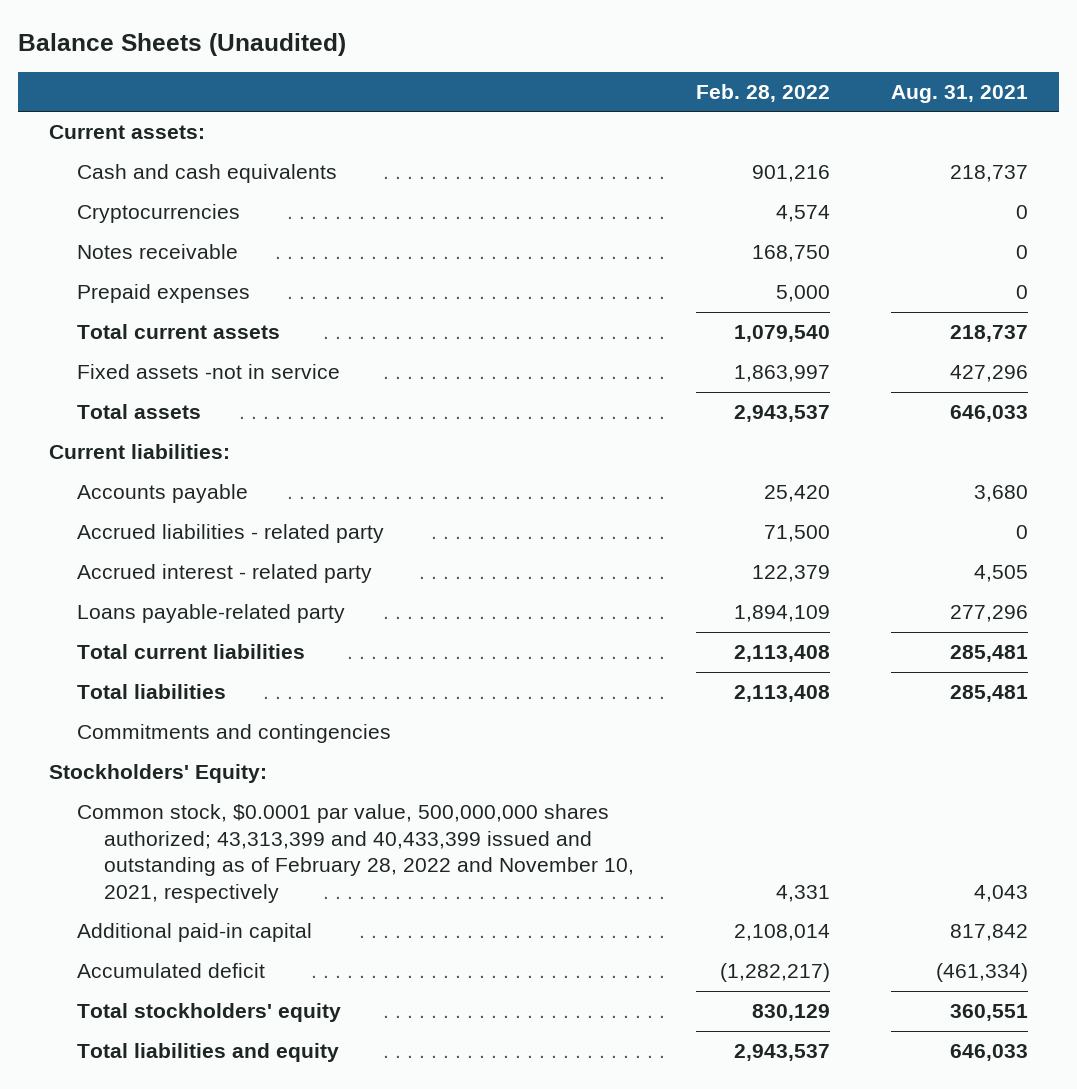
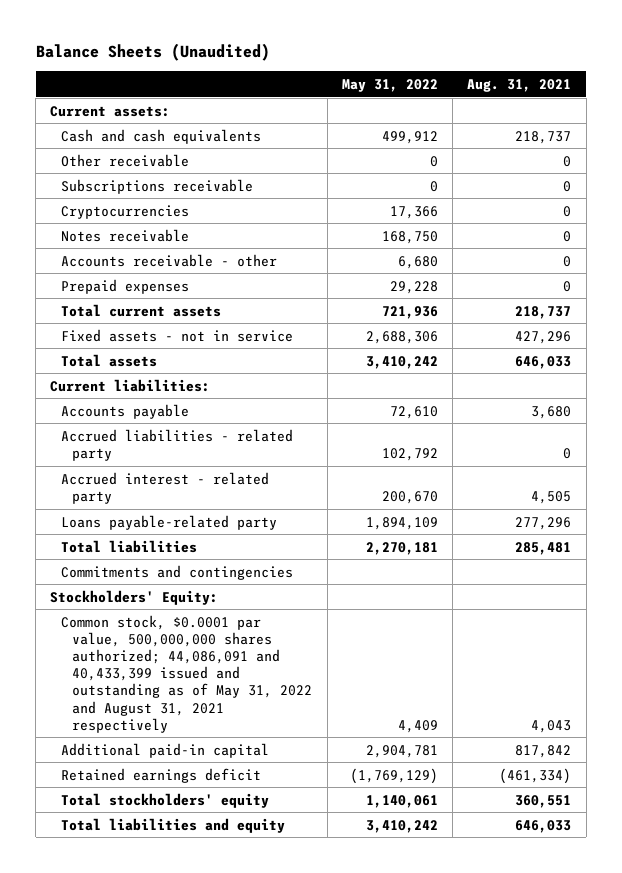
[695,83,830,102] Feb. 28, 2022 -> none
none -> [341,78,438,92] May 31, 2022
none -> [61,153,190,167] Other receivable
none -> [61,178,254,194] Subscriptions receivable
none -> [61,253,278,267] Accounts receivable - other
[76,364,340,380] Fixed assets -not in service -> [61,328,294,342] Fixed assets - not in service
[76,644,305,660] Total current liabilities -> none
[76,804,635,903] Common stock, $0.0001 par value, 500,000,000 shares authorized; 43,313,399 and 40,433,399 issued and outstanding as of February 28, 2022 and November 10, 2021, respectively -> [61,614,313,733] Common stock, $0.0001 par value, 500,000,000 shares authorized; 44,086,091 and 40,433,399 issued and outstanding as of May 31, 2022 and August 31, 2021 respectively
[76,963,265,979] Accumulated deficit -> [61,767,262,783] Retained earnings deficit

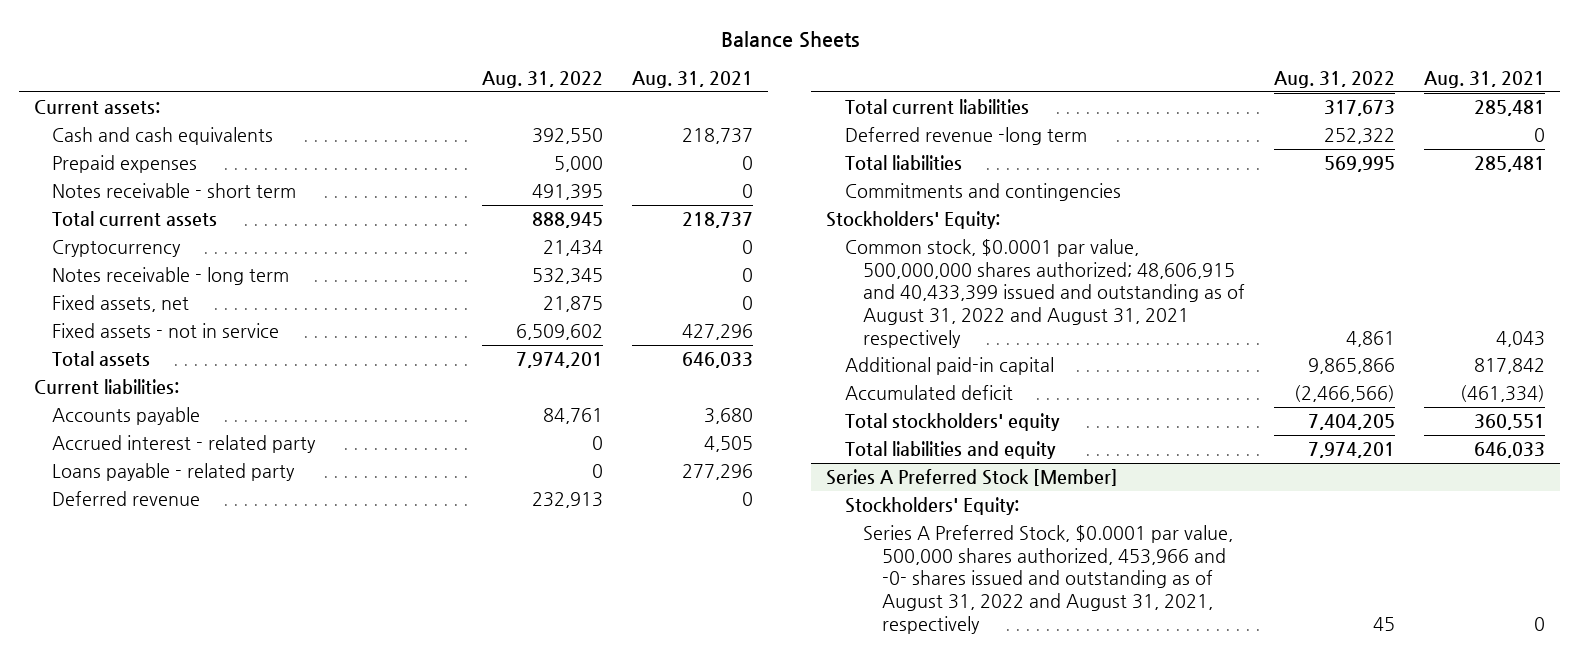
[35,43,270,62] Balance Sheets (Unaudited) -> [720,31,859,49] Balance Sheets
[341,78,438,92] May 31, 2022 -> none
none -> [482,70,604,88] Aug. 31, 2022
[61,153,190,167] Other receivable -> none
[61,178,254,194] Subscriptions receivable -> none
[61,204,190,219] Cryptocurrencies -> none
[61,228,190,242] Notes receivable -> none
[61,253,278,267] Accounts receivable - other -> none
none -> [52,183,297,199] Notes receivable - short term
none -> [52,240,182,258] Cryptocurrency
none -> [52,267,290,286] Notes receivable - long term
none -> [52,295,190,313] Fixed assets, net
[61,428,294,461] Accrued liabilities - related party -> none
[61,514,278,530] Loans payable-related party -> [52,463,296,482] Loans payable - related party
none -> [52,491,201,507] Deferred revenue
none -> [844,99,1029,116] Total current liabilities
none -> [844,127,1087,146] Deferred revenue -long term
[61,614,313,733] Common stock, $0.0001 par value, 500,000,000 shares authorized; 44,086,091 and 40,433,399 issued and outstanding as of May 31, 2022 and August 31, 2021 respectively -> [844,239,1246,348] Common stock, $0.0001 par value, 500,000,000 shares authorized; 48,606,915 and 40,433,399 issued and outstanding as of August 31, 2022 and August 31, 2021 respectively
[61,767,262,783] Retained earnings deficit -> [844,385,1013,401] Accumulated deficit
none -> [825,469,1118,487] Series A Preferred Stock [Member]
none -> [844,497,1019,516] Stockholders' Equity:
none -> [863,525,1234,634] Series A Preferred Stock, $0.0001 par value, 500,000 shares authorized, 453,966 and -0- shares issued and outstanding as of August 31, 2022 and August 31, 2021, respectively

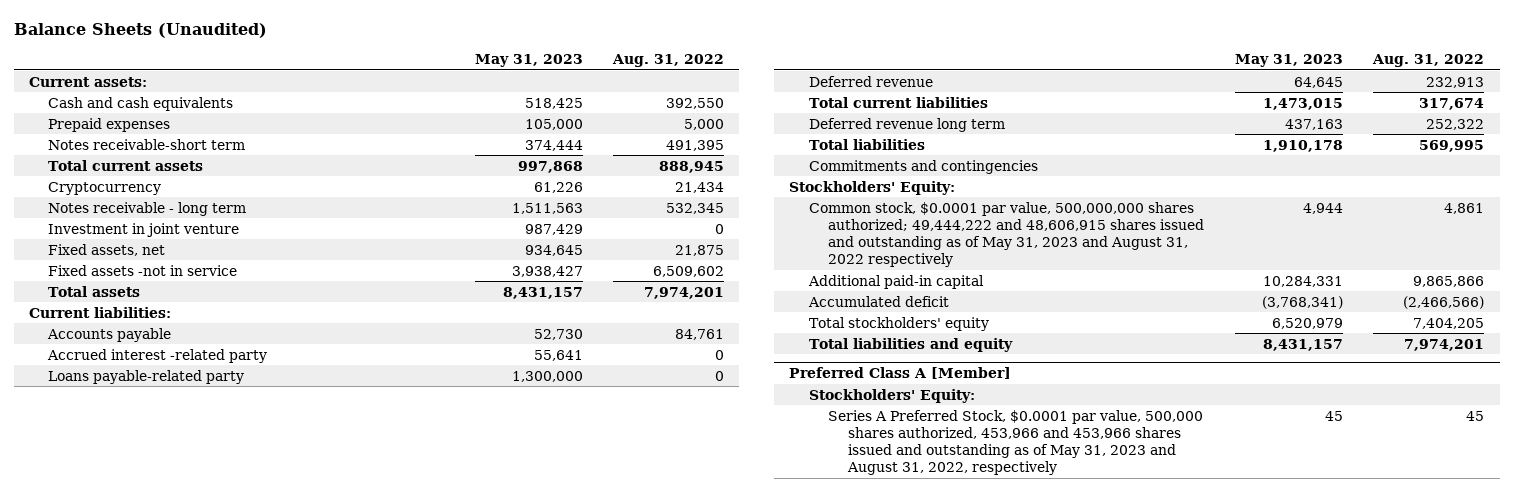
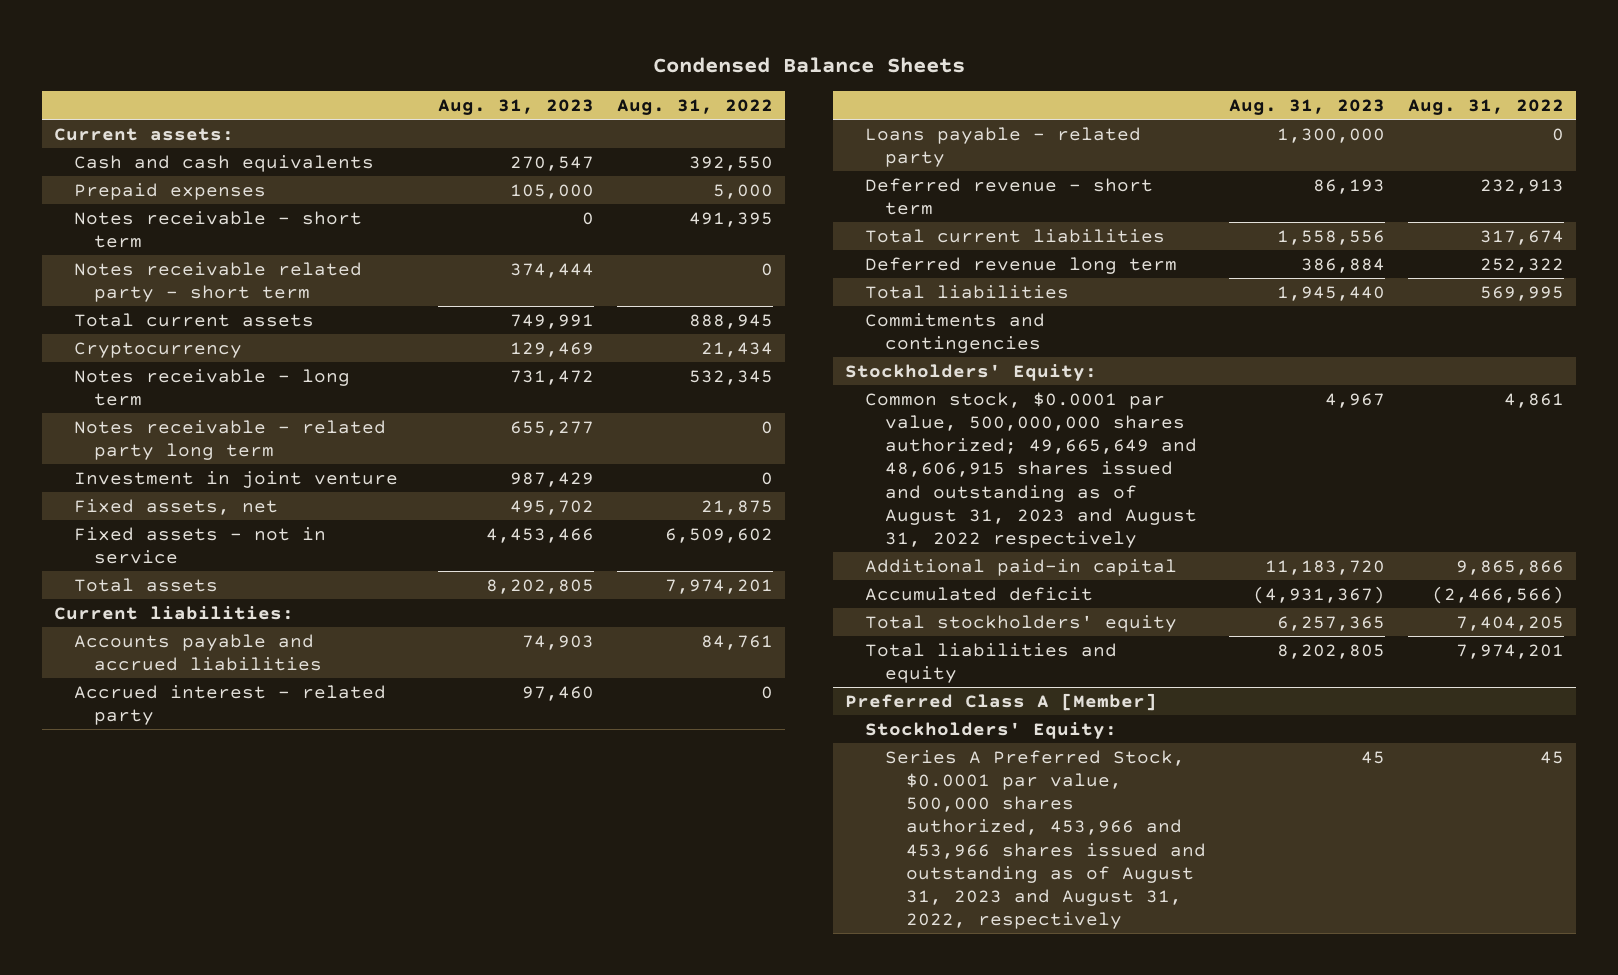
[13,22,267,38] Balance Sheets (Unaudited) -> [652,57,965,74] Condensed Balance Sheets
[474,54,583,68] May 31, 2023 -> none
none -> [437,99,594,116] Aug. 31, 2023
[48,138,246,150] Notes receivable-short term -> [73,210,362,248] Notes receivable - short term
none -> [73,261,362,302] Notes receivable related party - short term
none -> [73,419,386,460] Notes receivable - related party long term
[48,264,238,276] Fixed assets -not in service -> [73,526,326,564] Fixed assets - not in service
[47,327,172,342] Accounts payable -> [73,633,323,671] Accounts payable and accrued liabilities
[47,348,268,363] Accrued interest -related party -> [73,684,386,725] Accrued interest - related party
[48,369,245,384] Loans payable-related party -> [865,126,1142,167] Loans payable - related party
[808,75,933,87] Deferred revenue -> [865,177,1154,215] Deferred revenue - short term
[808,201,1205,268] Common stock, $0.0001 par value, 500,000,000 shares authorized; 49,444,222 and 48,606,915 shares issued and outstanding as of May 31, 2023 and August 31, 2022 respectively -> [865,391,1198,549] Common stock, $0.0001 par value, 500,000,000 shares authorized; 49,665,649 and 48,606,915 shares issued and outstanding as of August 31, 2023 and August 31, 2022 respectively
[828,409,1204,476] Series A Preferred Stock, $0.0001 par value, 500,000 shares authorized, 453,966 and 453,966 shares issued and outstanding as of May 31, 2023 and August 31, 2022, respectively -> [885,749,1206,930] Series A Preferred Stock, $0.0001 par value, 500,000 shares authorized, 453,966 and 453,966 shares issued and outstanding as of August 31, 2023 and August 31, 2022, respectively

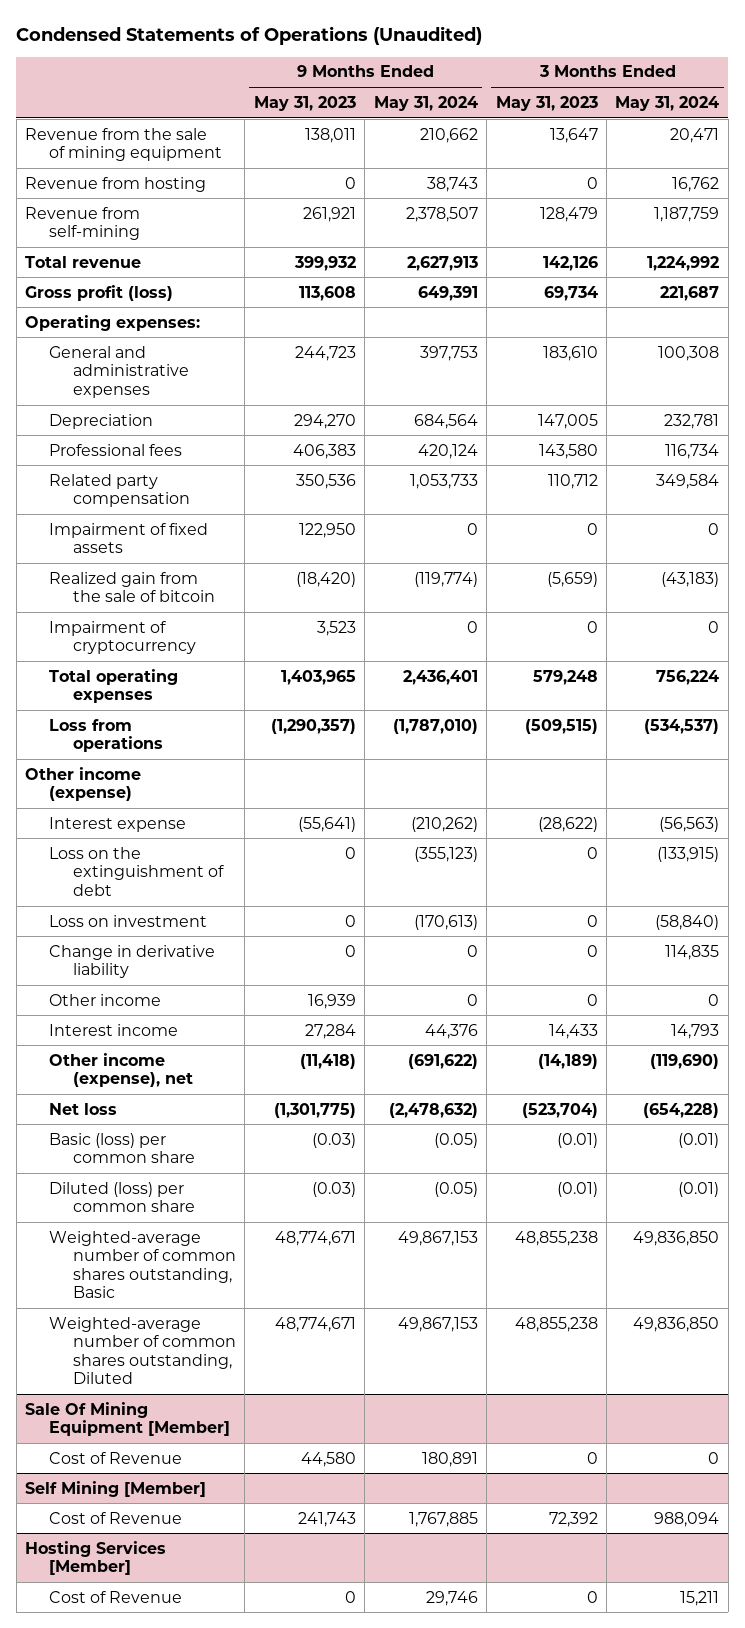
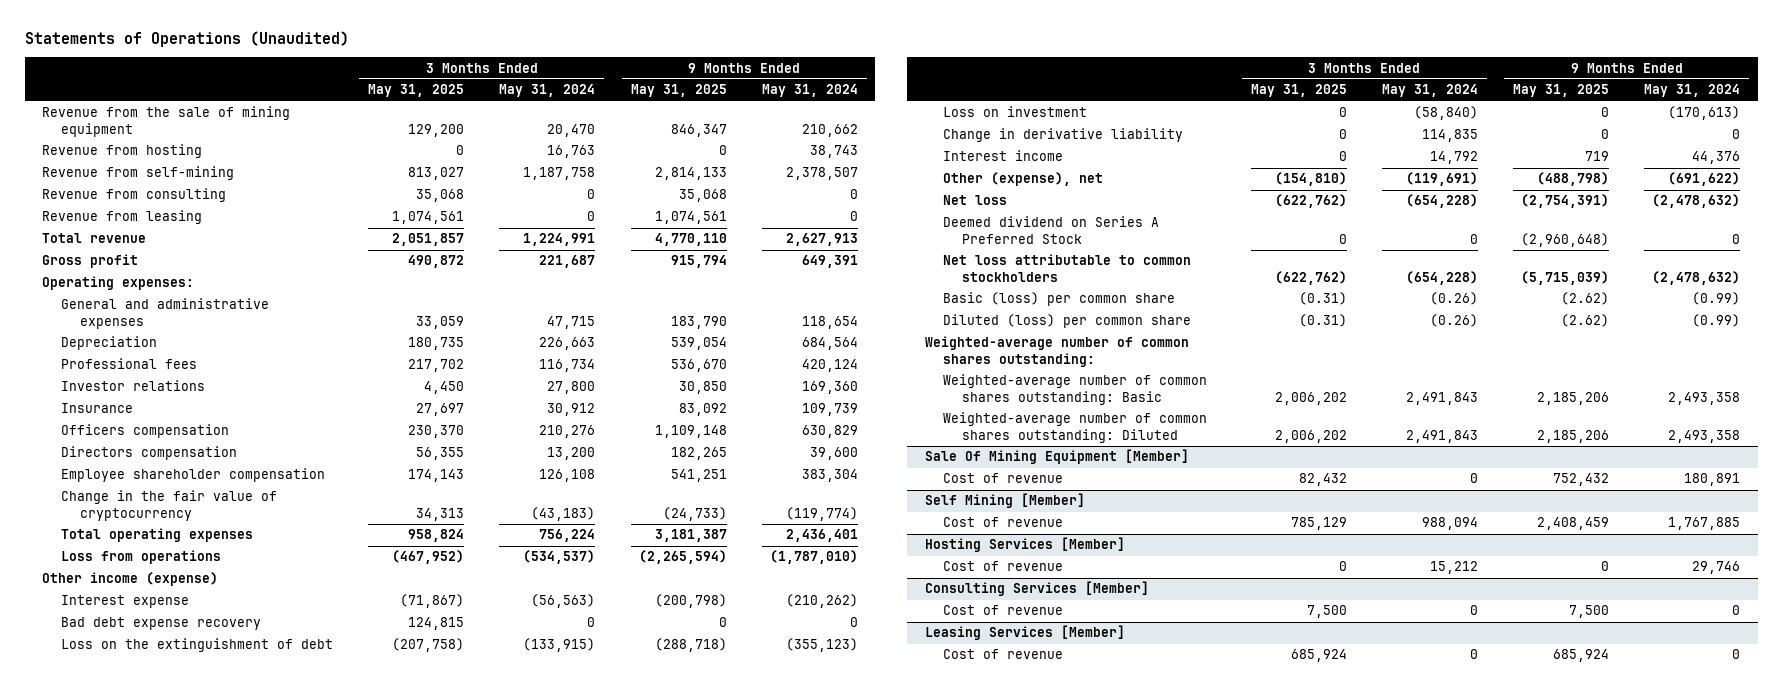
[16,25,483,45] Condensed Statements of Operations (Unaudited) -> [24,31,349,48] Statements of Operations (Unaudited)
[253,95,356,111] May 31, 2023 -> none
[495,95,598,111] May 31, 2023 -> none
none -> [368,84,465,98] May 31, 2025
none -> [630,84,727,98] May 31, 2025
[670,127,720,143] 20,471 -> [547,123,596,137] 20,470
[672,176,720,192] 16,762 -> [547,145,596,159] 16,763
[654,206,720,222] 1,187,759 -> [523,167,596,181] 1,187,758
none -> [42,188,227,203] Revenue from consulting
none -> [42,210,203,225] Revenue from leasing
[647,255,720,271] 1,224,992 -> [523,233,596,247] 1,224,991
[25,284,174,301] Gross profit (loss) -> [42,254,139,269] Gross profit
[419,345,478,361] 397,753 -> [801,315,858,329] 118,654
[658,345,720,361] 100,308 -> [547,315,596,329] 47,715
[664,413,720,429] 232,781 -> [539,337,596,351] 226,663
[49,522,209,554] Impairment of fixed assets -> none
[49,620,196,655] Impairment of cryptocurrency -> none
none -> [60,380,205,392] Investor relations
none -> [60,403,133,414] Insurance
[49,473,190,508] Related party compensation -> [60,424,229,439] Officers compensation
[409,473,478,489] 1,053,733 -> [801,425,858,439] 630,829
[656,473,720,489] 349,584 -> [539,425,596,439] 210,276
none -> [60,446,237,461] Directors compensation
none -> [60,468,325,483] Employee shareholder compensation
[49,571,215,603] Realized gain from the sale of bitcoin -> [60,490,277,521] Change in the fair value of cryptocurrency
none -> [60,617,261,631] Bad debt expense recovery
[49,993,162,1006] Other income -> none
[671,1023,720,1039] 14,793 -> [1429,151,1478,165] 14,792
[49,1052,193,1088] Other income (expense), net -> [943,172,1104,187] Other (expense), net
[650,1053,720,1069] (119,690) -> [1405,172,1478,187] (119,691)
none -> [943,216,1160,244] Deemed dividend on Series A Preferred Stock
none -> [943,254,1192,282] Net loss attributable to common stockholders
[433,1132,478,1148] (0.05) -> [1692,292,1741,306] (0.99)
[678,1132,720,1148] (0.01) -> [1429,292,1478,306] (0.26)
[433,1181,478,1197] (0.05) -> [1692,314,1741,328] (0.99)
[678,1181,720,1197] (0.01) -> [1429,314,1478,328] (0.26)
none -> [924,336,1189,367] Weighted-average number of common shares outstanding:
[49,1230,236,1299] Weighted-average number of common shares outstanding, Basic -> [943,374,1208,405] Weighted-average number of common shares outstanding: Basic
[397,1230,478,1246] 49,867,153 -> [1668,391,1741,405] 2,493,358
[633,1230,720,1246] 49,836,850 -> [1405,391,1478,405] 2,491,843
[49,1316,236,1385] Weighted-average number of common shares outstanding, Diluted -> [943,412,1208,443] Weighted-average number of common shares outstanding: Diluted
[397,1316,478,1332] 49,867,153 -> [1668,429,1741,443] 2,493,358
[633,1316,720,1332] 49,836,850 -> [1405,429,1478,443] 2,491,843
[49,1451,183,1464] Cost of Revenue -> [943,473,1064,484] Cost of revenue
[49,1511,183,1524] Cost of Revenue -> [943,517,1064,528] Cost of revenue
[49,1590,183,1603] Cost of Revenue -> [943,561,1064,572] Cost of revenue
[680,1590,720,1606] 15,211 -> [1429,561,1478,575] 15,212
none -> [924,581,1149,597] Consulting Services [Member]
none -> [943,605,1064,616] Cost of revenue
none -> [924,625,1125,641] Leasing Services [Member]
none -> [943,649,1064,660] Cost of revenue

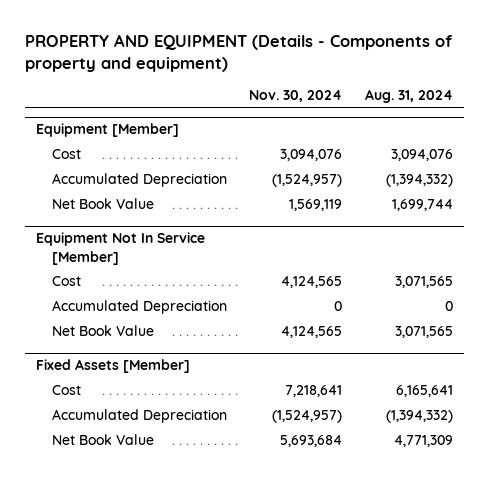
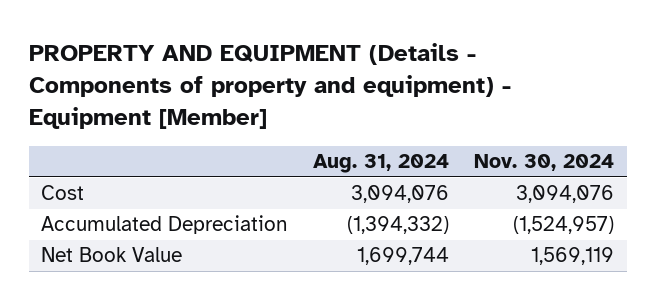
[24,33,453,72] PROPERTY AND EQUIPMENT (Details - Components of property and equipment) -> [28,42,511,130] PROPERTY AND EQUIPMENT (Details - Components of property and equipment) - Equipment [Member]
[35,123,179,138] Equipment [Member] -> none
[35,232,205,265] Equipment Not In Service [Member] -> none
[51,276,81,287] Cost -> none
[51,300,227,315] Accumulated Depreciation -> none
[51,325,154,337] Net Book Value -> none
[35,359,190,374] Fixed Assets [Member] -> none
[51,385,81,396] Cost -> none
[51,409,227,424] Accumulated Depreciation -> none
[51,434,154,446] Net Book Value -> none

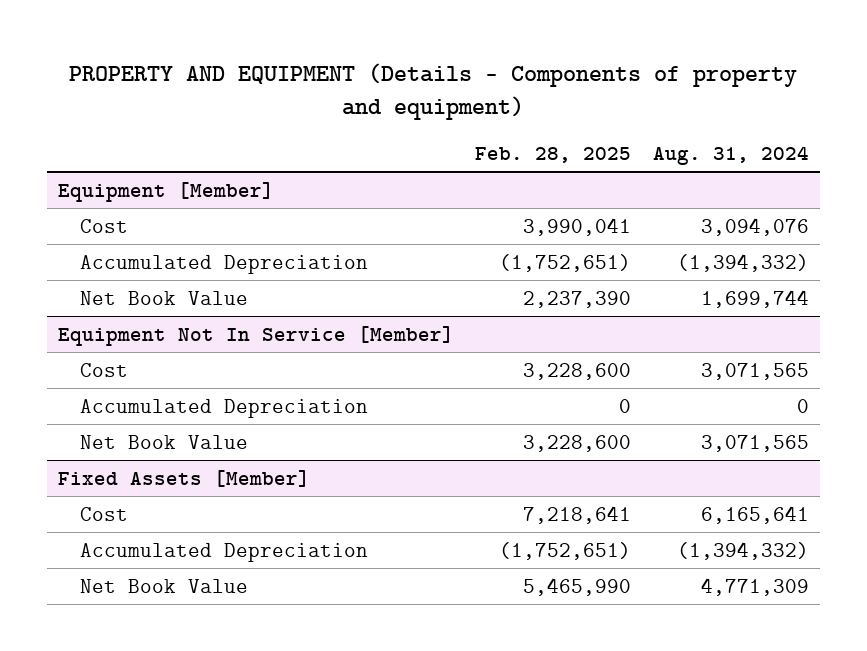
[28,42,511,130] PROPERTY AND EQUIPMENT (Details - Components of property and equipment) - Equipment [Member] -> [69,62,798,121] PROPERTY AND EQUIPMENT (Details - Components of property and equipment)
[474,154,615,172] Nov. 30, 2024 -> none
none -> [475,147,632,164] Feb. 28, 2025
none -> [57,181,274,202] Equipment [Member]
none -> [57,325,454,346] Equipment Not In Service [Member]
none -> [79,362,128,377] Cost
none -> [79,398,368,418] Accumulated Depreciation
none -> [79,434,248,449] Net Book Value
none -> [57,469,310,487] Fixed Assets [Member]
none -> [79,506,128,521] Cost
none -> [79,542,368,562] Accumulated Depreciation
none -> [79,578,248,593] Net Book Value

